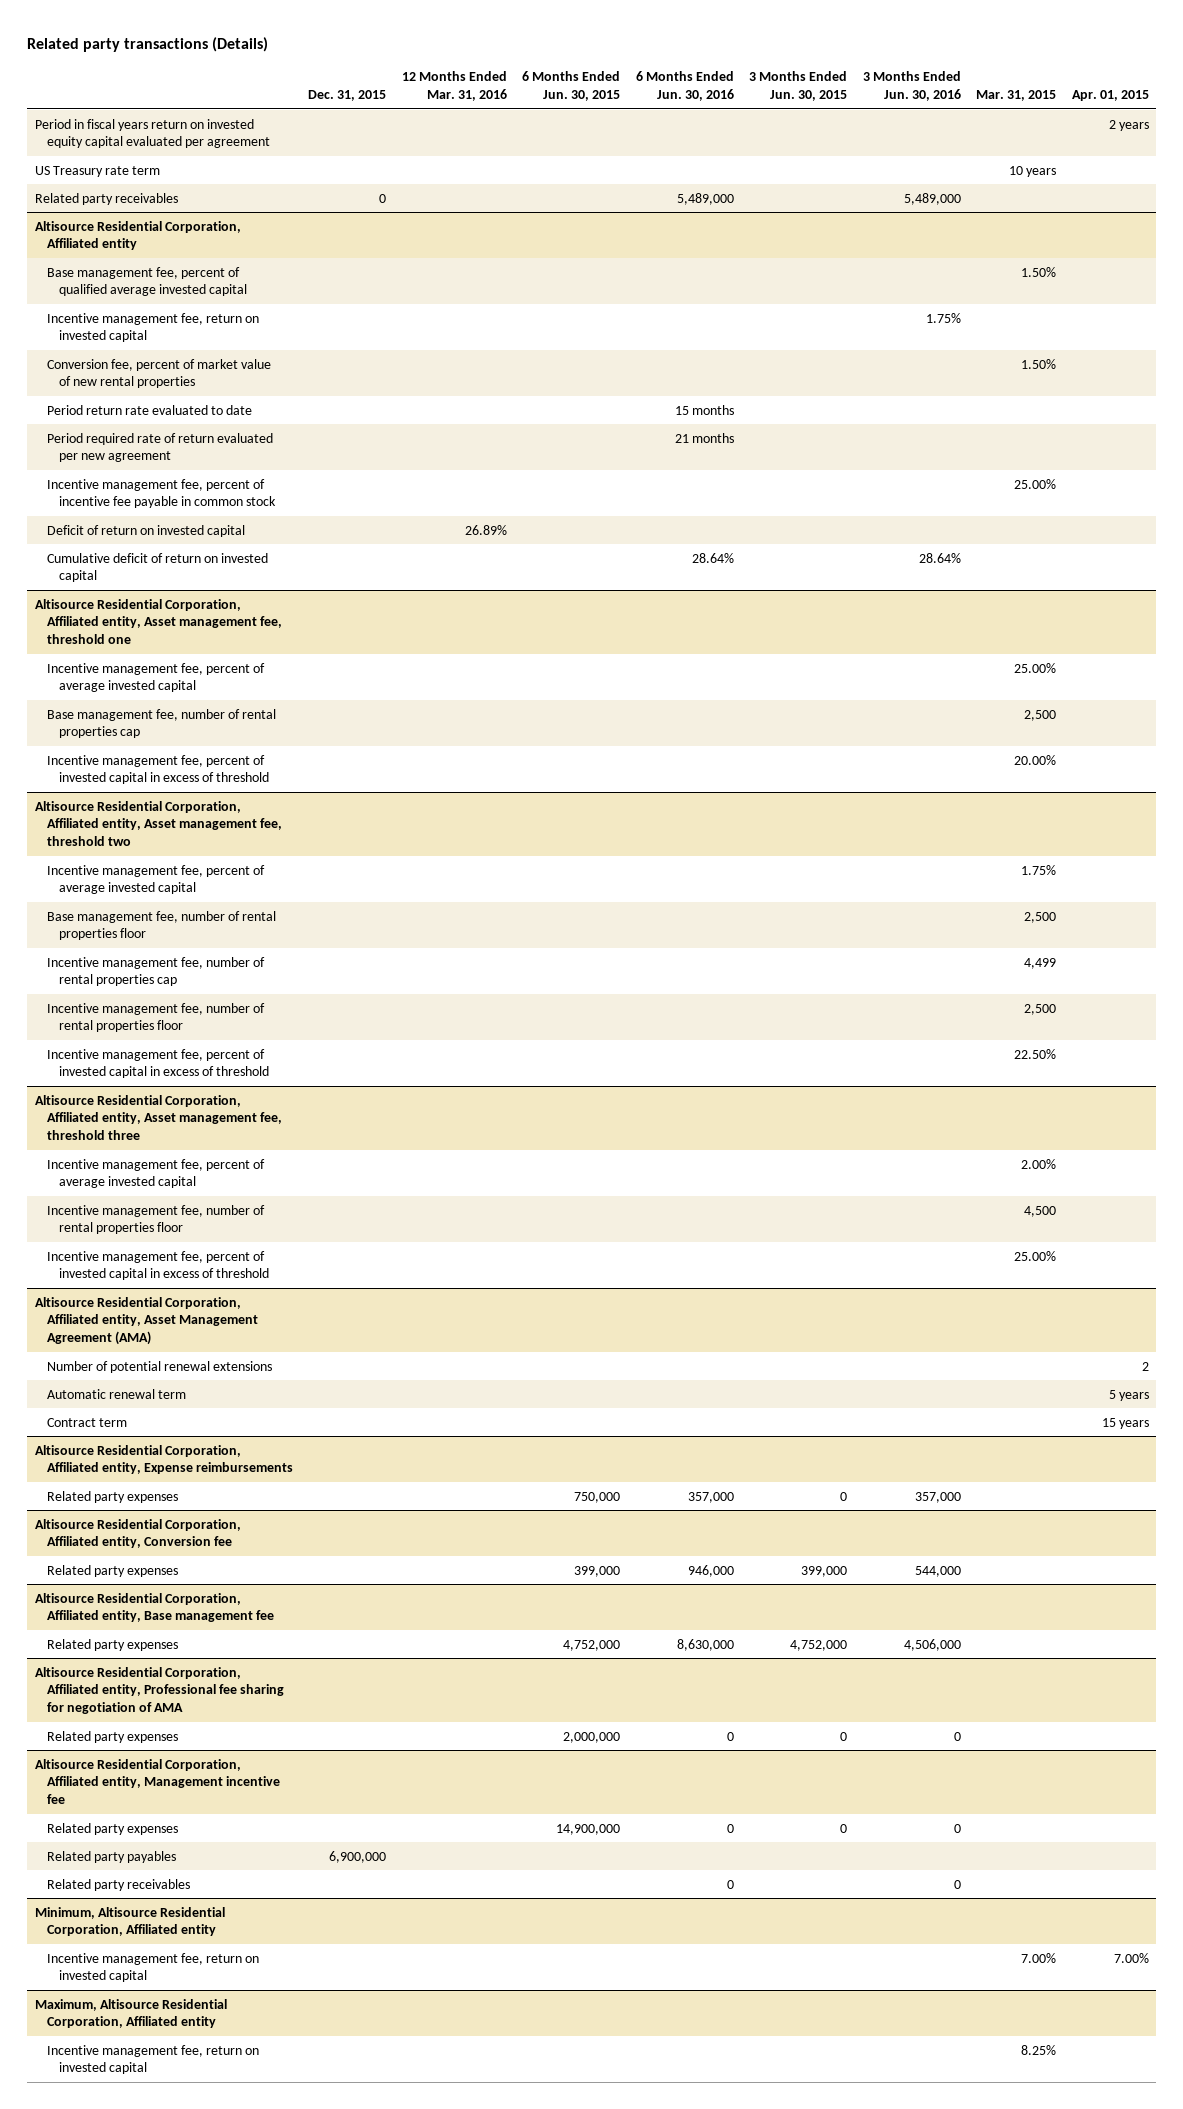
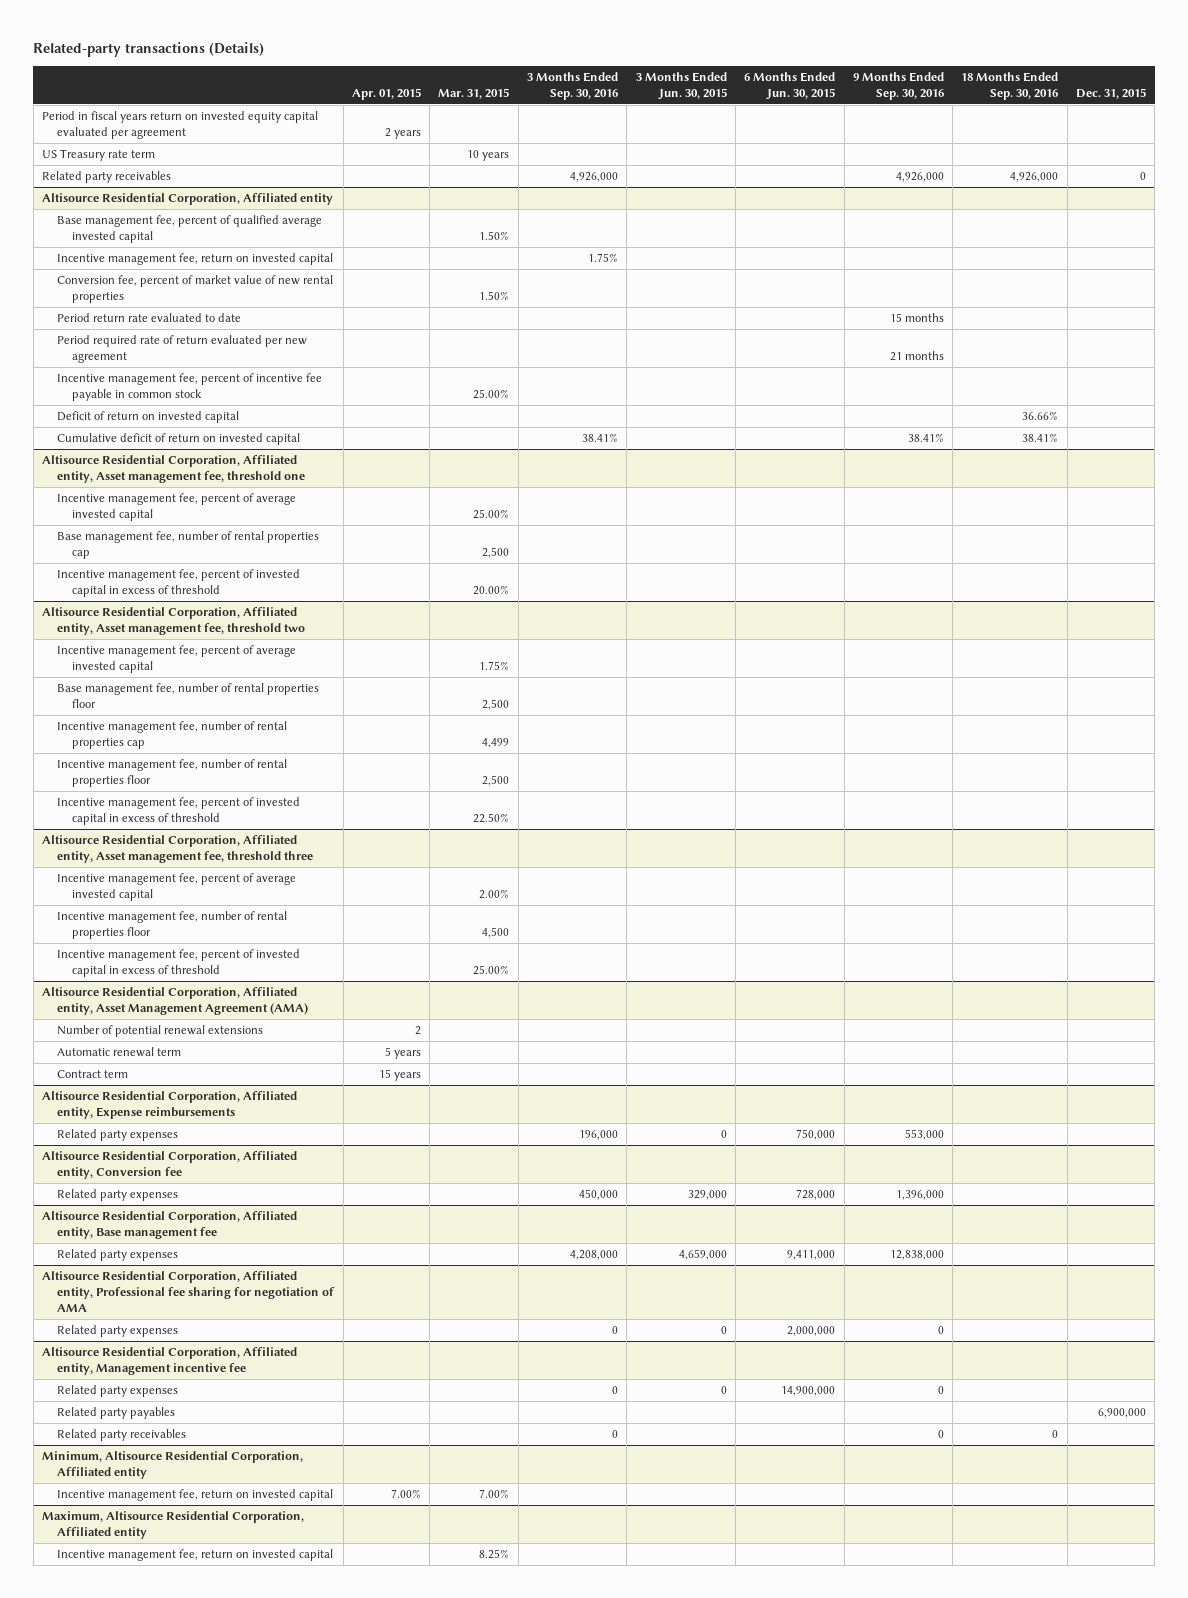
[27,36,269,52] Related party transactions (Details) -> [33,42,265,58] Related-party transactions (Details)
[401,71,507,102] 12 Months Ended Mar. 31, 2016 -> none
[635,71,734,102] 6 Months Ended Jun. 30, 2016 -> none
[862,71,961,102] 3 Months Ended Jun. 30, 2016 -> none
none -> [527,71,619,100] 3 Months Ended Sep. 30, 2016
none -> [852,71,944,100] 9 Months Ended Sep. 30, 2016
none -> [961,71,1059,100] 18 Months Ended Sep. 30, 2016
[574,1565,621,1577] 399,000 -> [796,1189,836,1201] 728,000
[801,1565,848,1577] 399,000 -> [687,1190,727,1201] 329,000
[563,1639,621,1651] 4,752,000 -> [787,1250,836,1261] 9,411,000
[790,1639,848,1651] 4,752,000 -> [678,1249,727,1261] 4,659,000

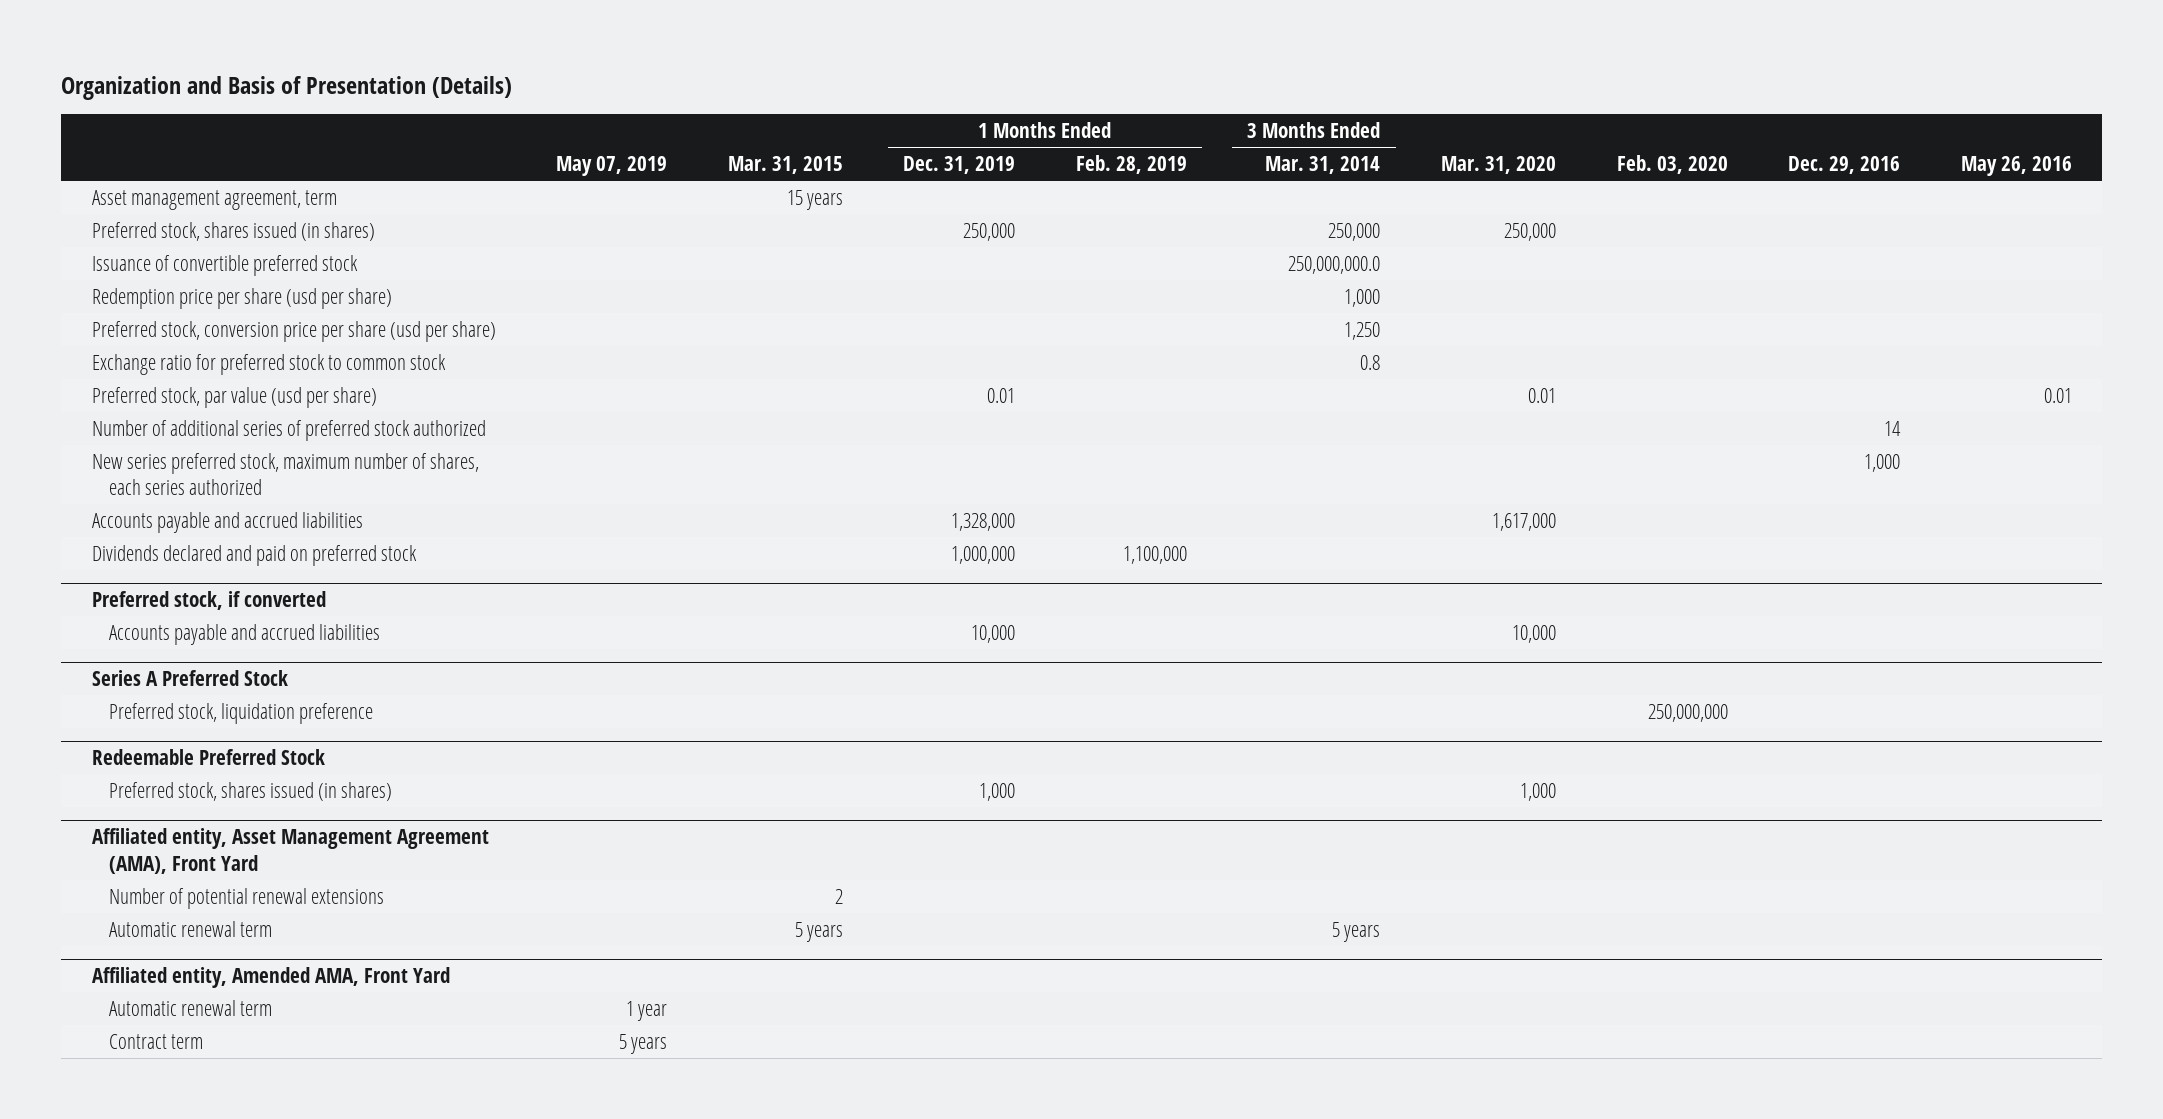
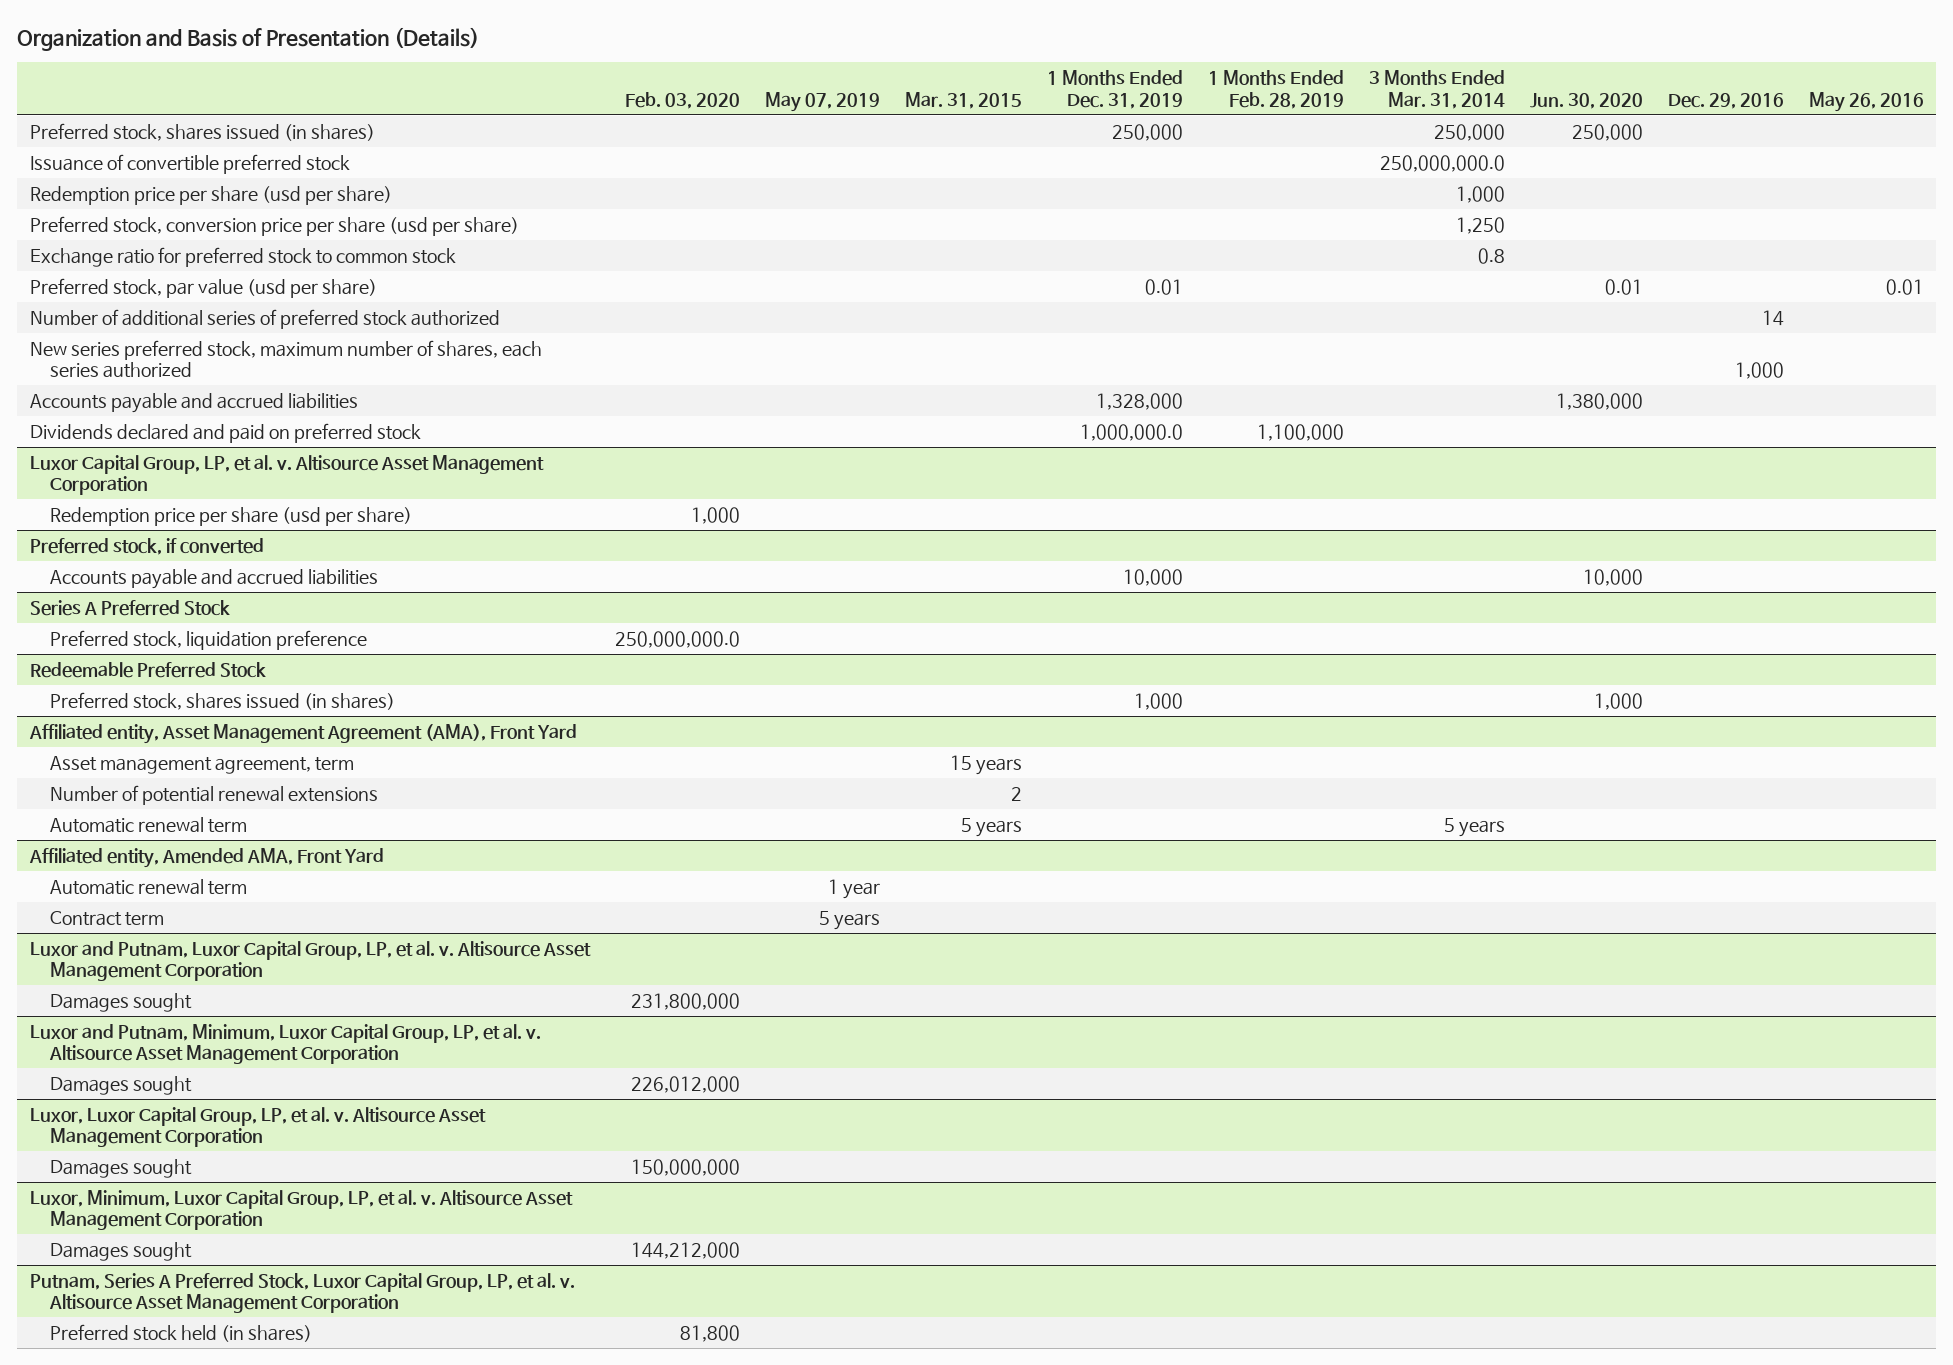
[1440,156,1556,175] Mar. 31, 2020 -> none
none -> [1529,92,1643,109] Jun. 30, 2020
[91,189,337,210] Asset management agreement, term -> none
[951,545,1016,564] 1,000,000 -> [1079,423,1183,441] 1,000,000.0
none -> [29,454,544,496] Luxor Capital Group, LP, et al. v. Altisource Asset Management Corporation
none -> [49,506,412,526] Redemption price per share (usd per share)
[1647,703,1728,722] 250,000,000 -> [614,630,740,648] 250,000,000.0
none -> [49,755,354,774] Asset management agreement, term
none -> [29,940,591,982] Luxor and Putnam, Luxor Capital Group, LP, et al. v. Altisource Asset Management Corporation
none -> [49,992,192,1012] Damages sought
none -> [29,1023,541,1065] Luxor and Putnam, Minimum, Luxor Capital Group, LP, et al. v. Altisource Asset Management Corporation
none -> [49,1075,192,1095] Damages sought
none -> [29,1106,486,1148] Luxor, Luxor Capital Group, LP, et al. v. Altisource Asset Management Corporation
none -> [49,1158,192,1178] Damages sought
none -> [29,1189,573,1231] Luxor, Minimum, Luxor Capital Group, LP, et al. v. Altisource Asset Management Corporation
none -> [49,1241,192,1261] Damages sought
none -> [29,1272,575,1314] Putnam, Series A Preferred Stock, Luxor Capital Group, LP, et al. v. Altisource Asset Management Corporation
none -> [49,1323,312,1342] Preferred stock held (in shares)

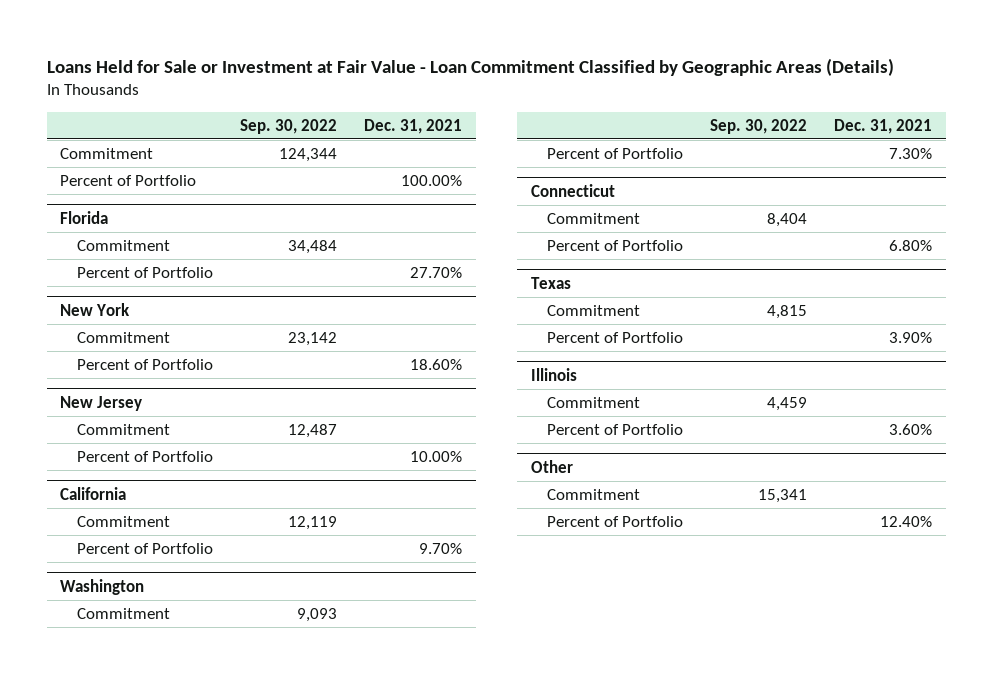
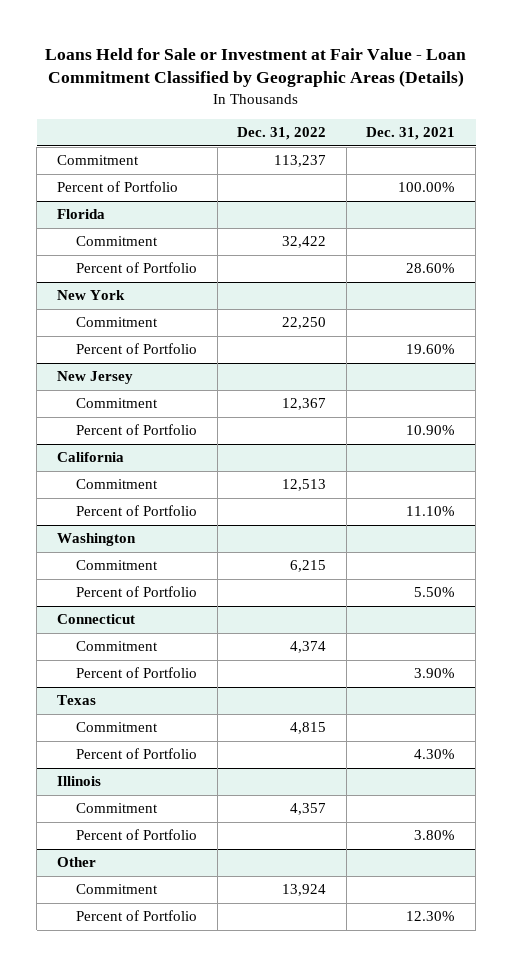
[239,118,337,134] Sep. 30, 2022 -> none
none -> [237,127,327,141] Dec. 31, 2022
[409,266,462,278] 27.70% -> [406,263,456,274] 28.60%
[409,358,462,370] 18.60% -> [406,344,456,355] 19.60%
[409,450,462,462] 10.00% -> [406,425,456,436] 10.90%
[418,542,462,554] 9.70% -> [406,506,456,517] 11.10%
[889,147,933,159] 7.30% -> [414,587,456,598] 5.50%
[889,239,933,251] 6.80% -> [414,668,456,679] 3.90%
[889,331,933,343] 3.90% -> [414,749,456,760] 4.30%
[889,423,933,435] 3.60% -> [414,830,456,841] 3.80%
[880,515,933,527] 12.40% -> [406,911,456,922] 12.30%

